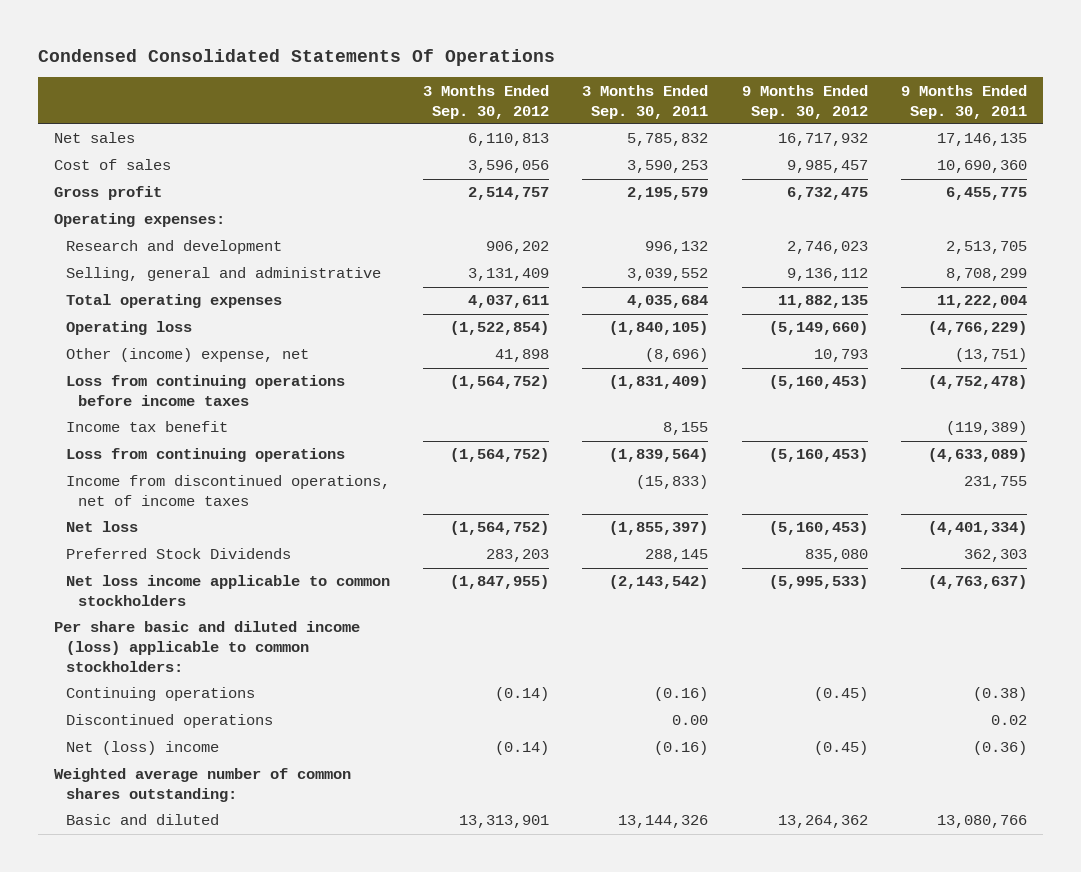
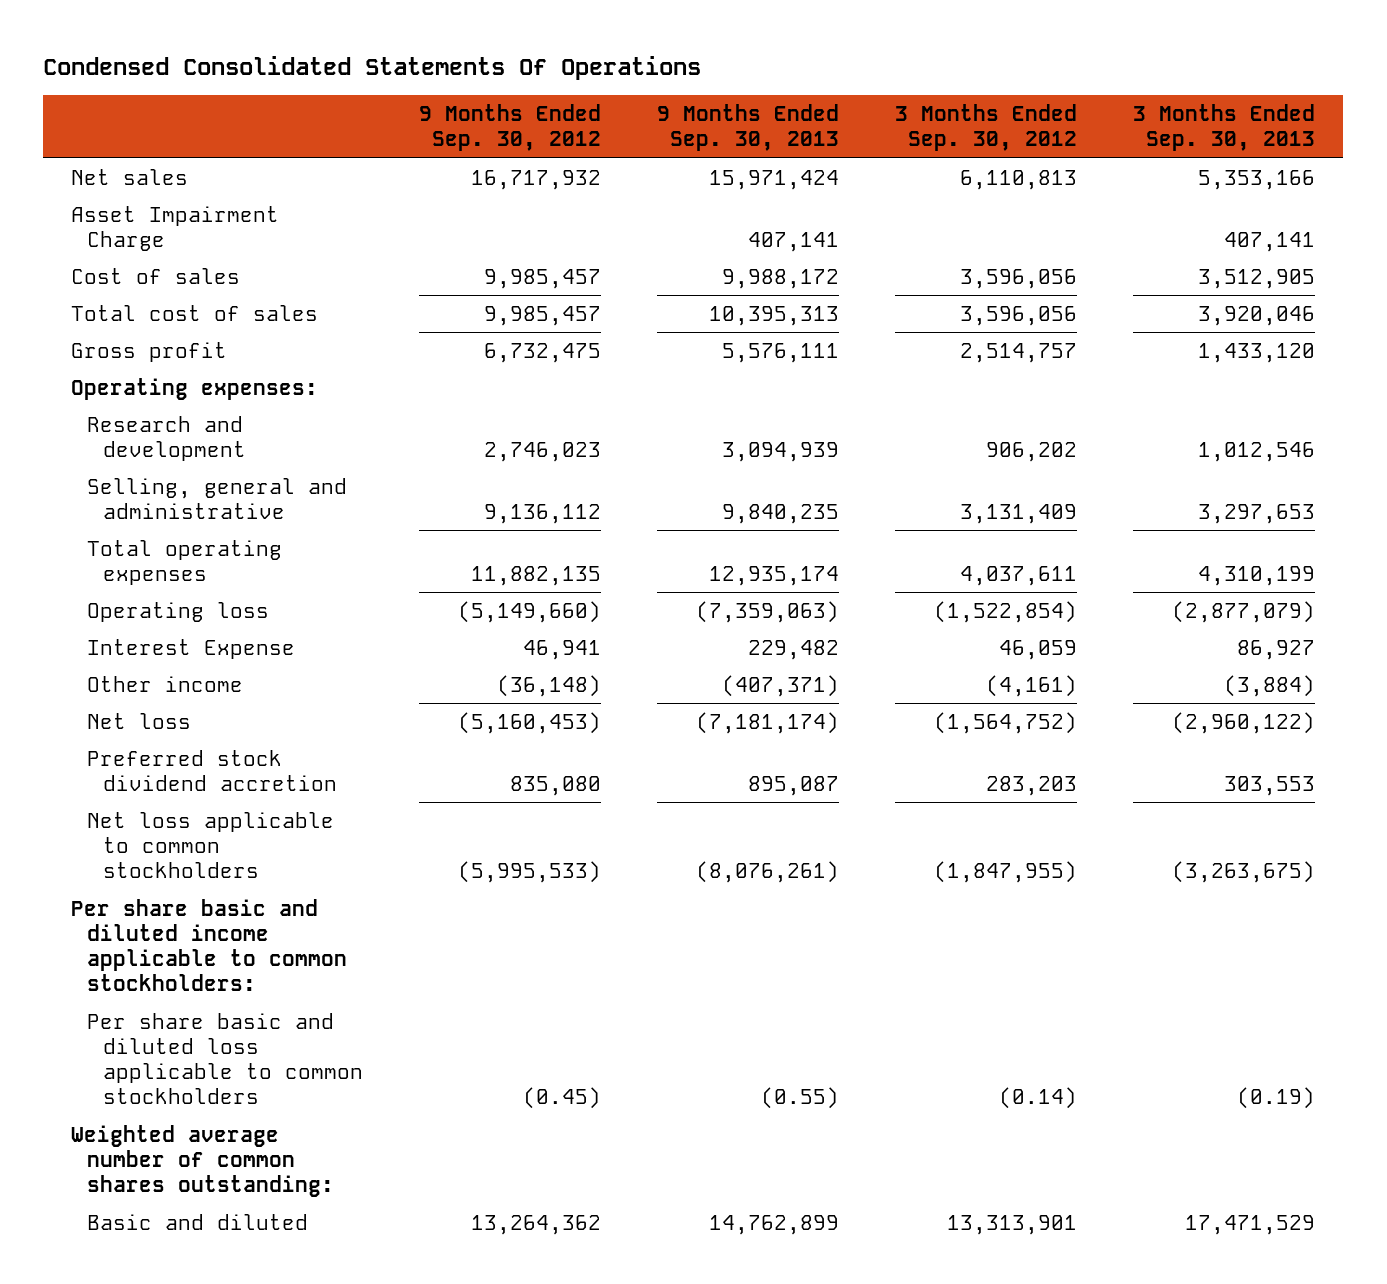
[582,84,709,119] 3 Months Ended Sep. 30, 2011 -> none
[900,84,1027,119] 9 Months Ended Sep. 30, 2011 -> none
none -> [657,104,840,152] 9 Months Ended Sep. 30, 2013
none -> [1133,104,1316,152] 3 Months Ended Sep. 30, 2013
none -> [71,205,280,251] Asset Impairment Charge
none -> [71,304,319,321] Total cost of sales
[66,375,346,407] Loss from continuing operations before income taxes -> none
[66,421,229,433] Income tax benefit -> none
[66,448,346,463] Loss from continuing operations -> none
[66,475,391,507] Income from discontinued operations, net of income taxes -> none
none -> [87,638,296,659] Interest Expense
[66,348,310,363] Other (income) expense, net -> [87,675,244,692] Other income
[495,349,550,363] 41,898 -> [986,674,1078,697] (4,161)
[813,349,868,363] 10,793 -> [497,674,602,697] (36,148)
[66,714,274,729] Discontinued operations -> none
[66,741,220,756] Net (loss) income -> none
[66,548,292,560] Preferred Stock Dividends -> [87,749,337,791] Preferred stock dividend accretion
[66,575,391,607] Net loss income applicable to common stockholders -> [87,811,335,879] Net loss applicable to common stockholders
[54,621,361,672] Per share basic and diluted income (loss) applicable to common stockholders: -> [71,898,348,992] Per share basic and diluted income applicable to common stockholders:
[66,687,256,702] Continuing operations -> [87,1012,363,1105] Per share basic and diluted loss applicable to common stockholders

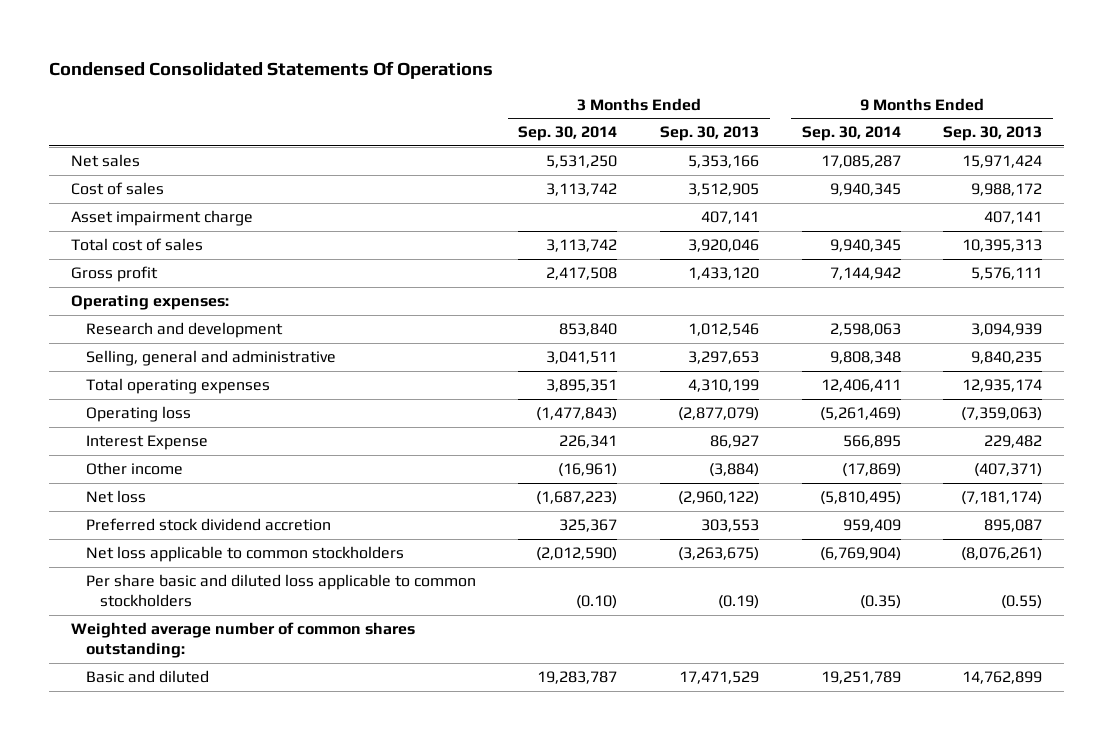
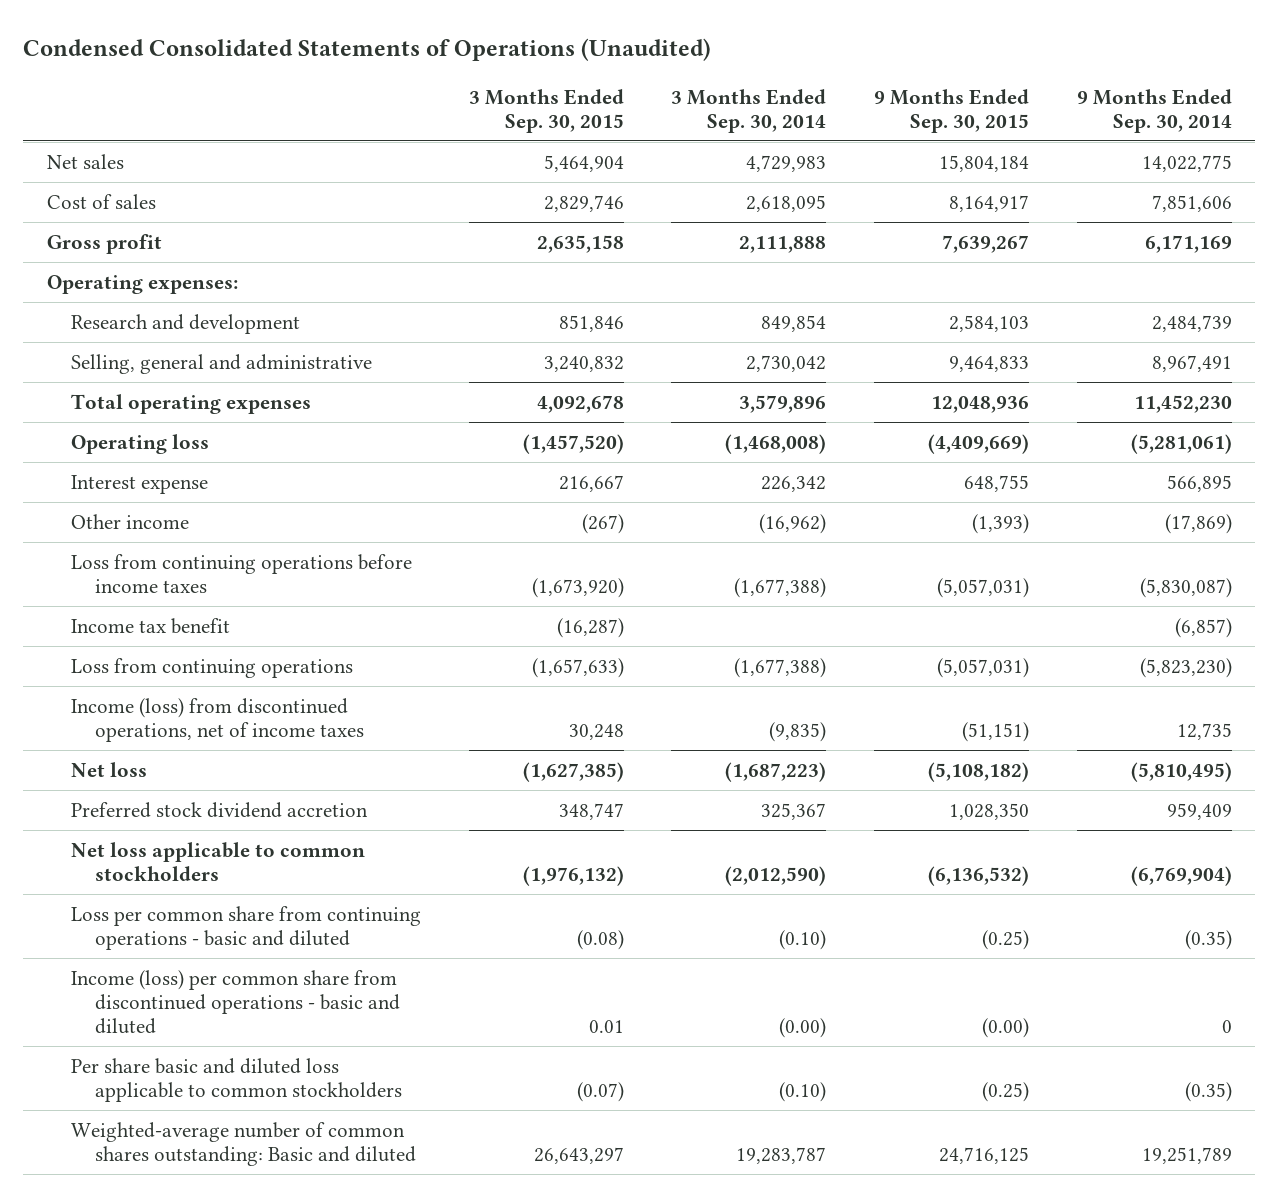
[49,60,494,79] Condensed Consolidated Statements Of Operations -> [23,37,712,61] Condensed Consolidated Statements of Operations (Unaudited)
[660,126,760,142] Sep. 30, 2013 -> none
[943,126,1043,142] Sep. 30, 2013 -> none
none -> [468,88,624,133] 3 Months Ended Sep. 30, 2015
none -> [874,88,1030,133] 9 Months Ended Sep. 30, 2015
[70,210,253,227] Asset impairment charge -> none
[70,238,203,252] Total cost of sales -> none
[546,155,618,169] 5,531,250 -> [746,154,827,172] 4,729,983
[820,155,901,169] 17,085,287 -> [1141,154,1232,172] 14,022,775
[546,183,618,197] 3,113,742 -> [746,194,827,212] 2,618,095
[829,183,901,197] 9,940,345 -> [1151,194,1232,212] 7,851,606
[546,267,618,281] 2,417,508 -> [739,235,827,253] 2,111,888
[829,267,901,281] 7,144,942 -> [1144,234,1232,253] 6,171,169
[559,323,618,337] 853,840 -> [761,314,827,332] 849,854
[829,323,901,337] 2,598,063 -> [1151,314,1232,332] 2,484,739
[546,351,618,365] 3,041,511 -> [746,354,827,372] 2,730,042
[829,351,901,365] 9,808,348 -> [1151,354,1232,372] 8,967,491
[546,379,618,393] 3,895,351 -> [739,394,827,413] 3,579,896
[820,379,901,393] 12,406,411 -> [1133,394,1232,413] 11,452,230
[536,407,618,422] (1,477,843) -> [725,433,827,454] (1,468,008)
[819,407,901,422] (5,261,469) -> [1130,433,1232,454] (5,281,061)
[85,435,208,451] Interest Expense -> [71,474,209,494] Interest expense
[559,435,618,449] 226,341 -> [761,475,827,492] 226,342
[558,463,618,478] (16,961) -> [759,513,827,534] (16,962)
none -> [71,553,413,593] Loss from continuing operations before income taxes
none -> [71,617,231,634] Income tax benefit
none -> [71,657,354,678] Loss from continuing operations
none -> [71,697,365,742] Income (loss) from discontinued operations, net of income taxes
none -> [71,905,422,950] Loss per common share from continuing operations - basic and diluted
none -> [71,969,401,1035] Income (loss) per common share from discontinued operations - basic and diluted
[70,622,415,659] Weighted average number of common shares outstanding: -> none
[85,670,209,684] Basic and diluted -> [71,1121,417,1166] Weighted-average number of common shares outstanding: Basic and diluted

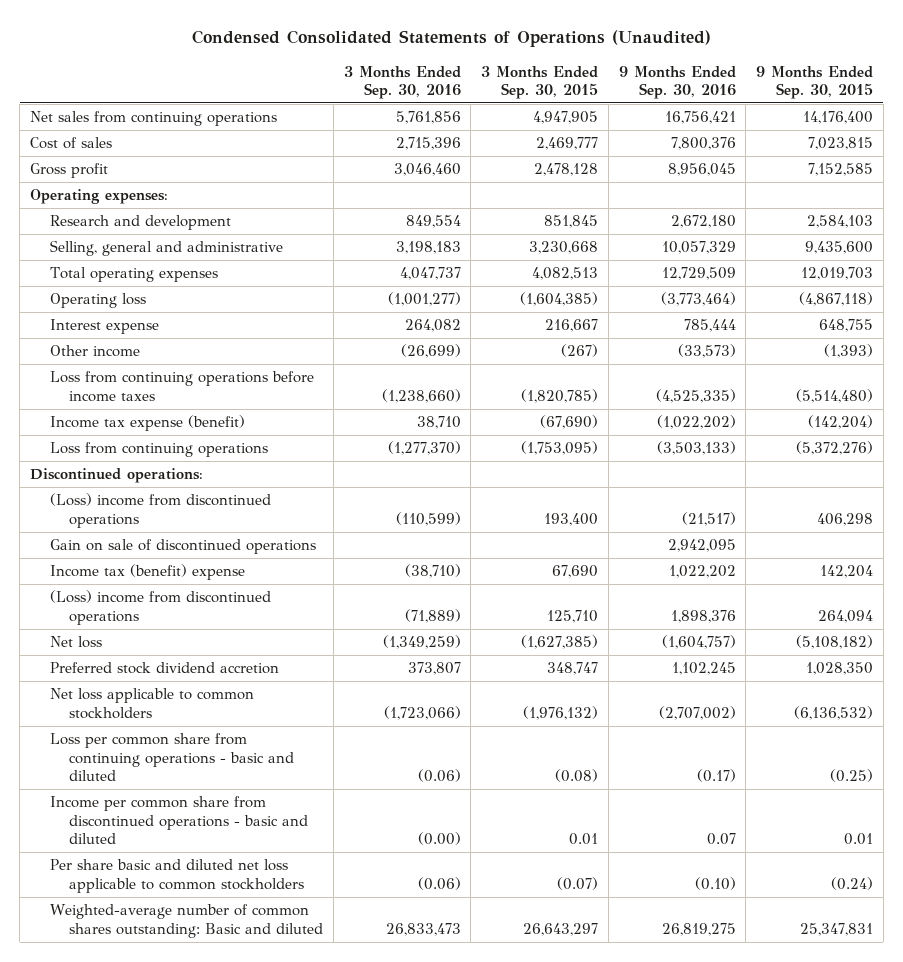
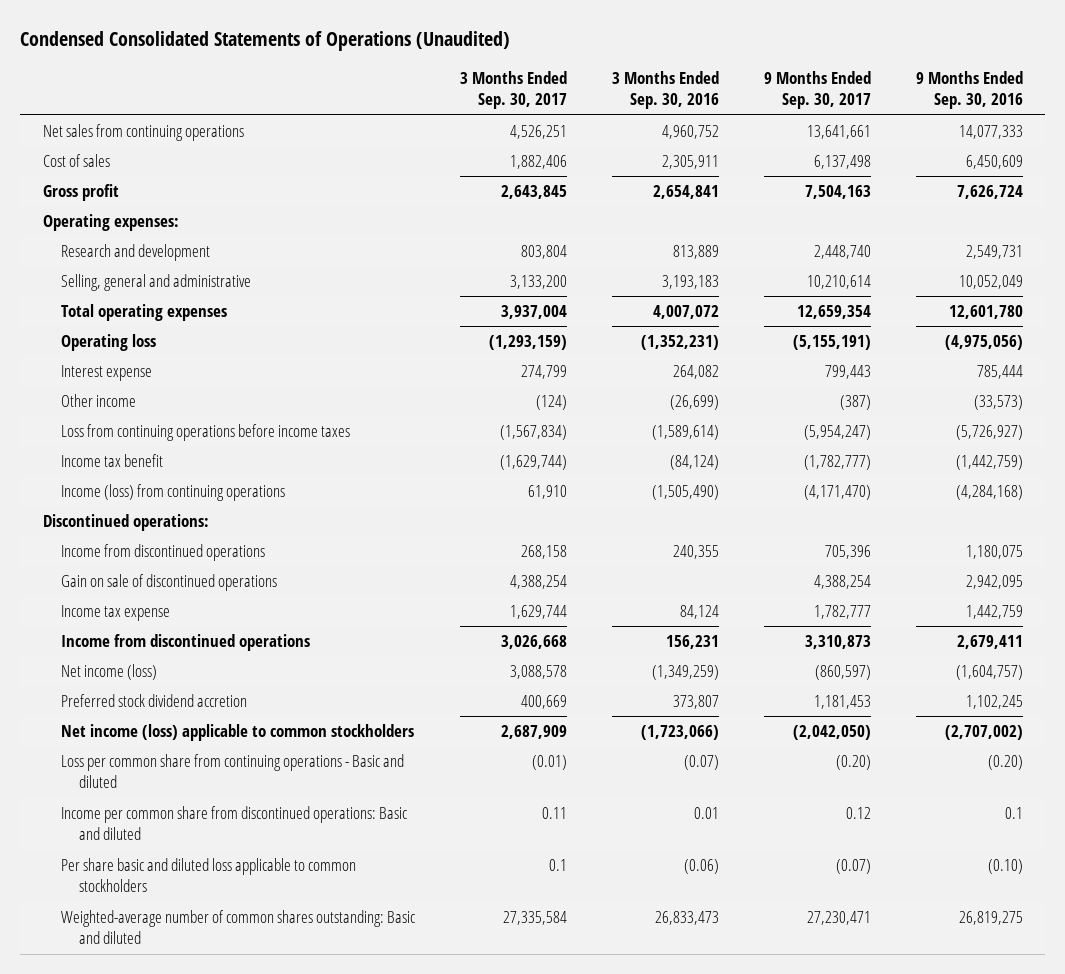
[481,65,599,99] 3 Months Ended Sep. 30, 2015 -> none
[756,65,874,99] 9 Months Ended Sep. 30, 2015 -> none
none -> [459,71,567,110] 3 Months Ended Sep. 30, 2017
none -> [763,71,871,110] 9 Months Ended Sep. 30, 2017
[395,111,461,125] 5,761,856 -> [661,125,719,140] 4,960,752
[664,111,736,125] 16,756,421 -> [958,125,1023,140] 14,077,333
[395,137,461,151] 2,715,396 -> [661,155,719,170] 2,305,911
[670,137,736,151] 7,800,376 -> [965,155,1023,170] 6,450,609
[393,163,461,177] 3,046,460 -> [652,185,719,200] 2,654,841
[667,163,736,177] 8,956,045 -> [956,185,1023,200] 7,626,724
[405,215,461,229] 849,554 -> [672,245,719,260] 813,889
[670,215,736,229] 2,672,180 -> [965,245,1023,260] 2,549,731
[395,241,461,255] 3,198,183 -> [661,275,719,290] 3,193,183
[661,241,736,255] 10,057,329 -> [958,275,1023,290] 10,052,049
[399,267,461,281] 4,047,737 -> [652,305,719,320] 4,007,072
[661,267,736,281] 12,729,509 -> [948,305,1023,320] 12,601,780
[387,292,461,307] (1,001,277) -> [640,335,719,351] (1,352,231)
[660,292,736,307] (3,773,464) -> [944,335,1023,351] (4,975,056)
[381,388,461,403] (1,238,660) -> [651,425,719,441] (1,589,614)
[655,388,736,403] (4,525,335) -> [955,425,1023,441] (5,726,927)
[49,415,245,432] Income tax expense (benefit) -> [60,454,163,468] Income tax benefit
[416,416,461,430] 38,710 -> [669,455,719,471] (84,124)
[656,415,736,430] (1,022,202) -> [955,455,1023,471] (1,442,759)
[49,442,268,458] Loss from continuing operations -> [60,484,285,502] Income (loss) from continuing operations
[387,441,461,456] (1,277,370) -> [651,485,719,501] (1,505,490)
[656,441,736,456] (3,503,133) -> [955,485,1023,501] (4,284,168)
[49,493,271,528] (Loss) income from discontinued operations -> [60,544,265,562] Income from discontinued operations
[395,511,461,526] (110,599) -> [672,545,719,560] 240,355
[681,511,736,526] (21,517) -> [965,545,1023,560] 1,180,075
[49,564,245,581] Income tax (benefit) expense -> [60,605,170,622] Income tax expense
[404,564,461,579] (38,710) -> [679,605,719,620] 84,124
[668,565,736,579] 1,022,202 -> [965,605,1023,620] 1,442,759
[49,590,271,625] (Loss) income from discontinued operations -> [60,634,310,652] Income from discontinued operations
[404,608,461,623] (71,889) -> [665,635,719,650] 156,231
[670,609,736,623] 1,898,376 -> [956,635,1023,650] 2,679,411
[49,636,102,649] Net loss -> [60,664,157,681] Net income (loss)
[49,688,254,719] Net loss applicable to common stockholders -> [60,724,414,742] Net income (loss) applicable to common stockholders
[49,733,295,782] Loss per common share from continuing operations - basic and diluted -> [60,754,404,789] Loss per common share from continuing operations - Basic and diluted
[417,769,461,783] (0.06) -> [683,755,719,771] (0.07)
[696,769,736,783] (0.17) -> [987,755,1023,771] (0.20)
[49,796,309,845] Income per common share from discontinued operations - basic and diluted -> [60,806,407,841] Income per common share from discontinued operations: Basic and diluted
[417,832,461,846] (0.00) -> [693,807,719,820] 0.01
[706,833,736,846] 0.07 -> [1004,807,1023,820] 0.1
[49,859,305,893] Per share basic and diluted net loss applicable to common stockholders -> [60,858,356,893] Per share basic and diluted loss applicable to common stockholders

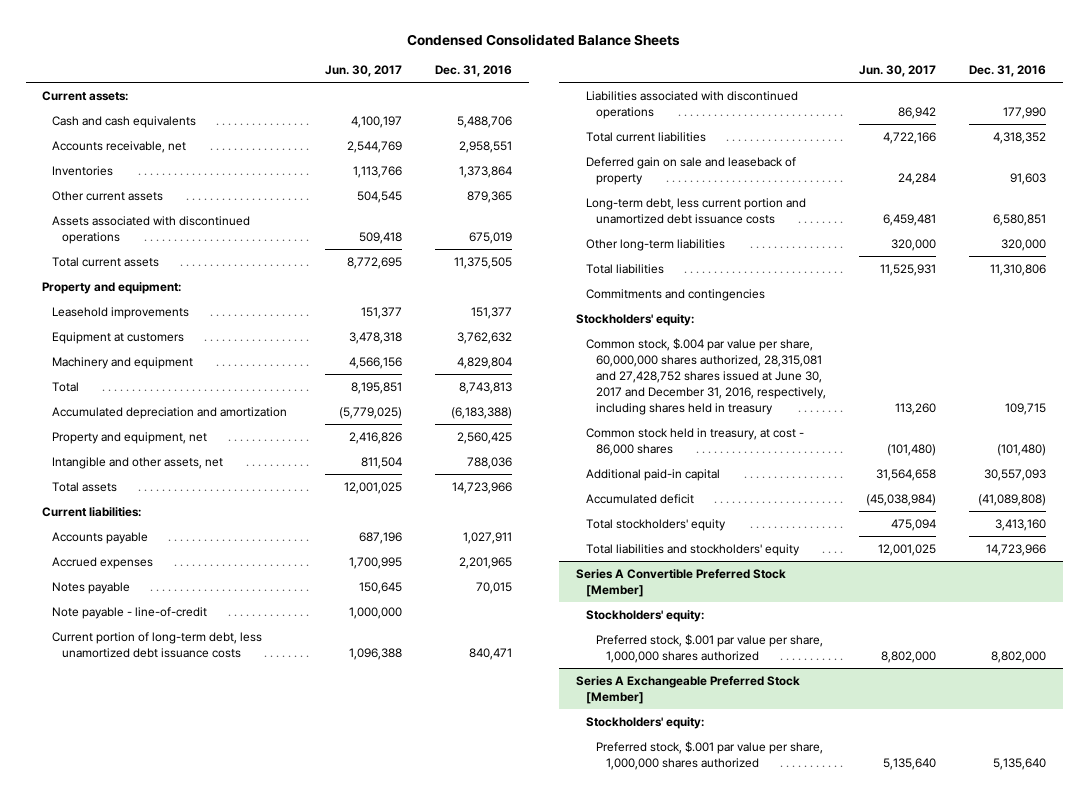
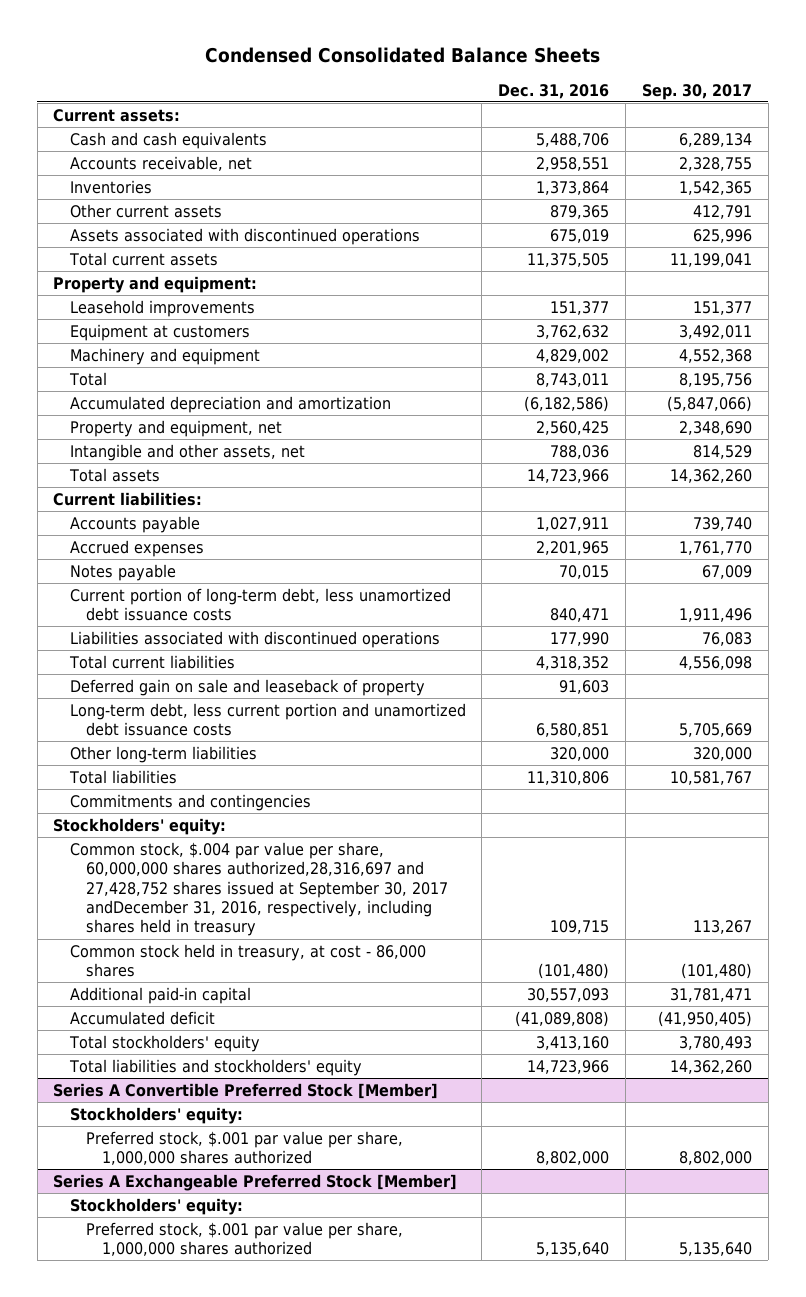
[325,65,403,78] Jun. 30, 2017 -> none
none -> [642,83,753,100] Sep. 30, 2017
[457,357,513,370] 4,829,804 -> [536,348,610,363] 4,829,002
[459,382,513,395] 8,743,813 -> [536,372,610,387] 8,743,011
[451,407,513,420] (6,183,388) -> [524,395,610,412] (6,182,586)
[52,607,208,620] Note payable - line-of-credit -> none
[586,338,827,415] Common stock, $.004 par value per share, 60,000,000 shares authorized, 28,315,081 and 27,428,752 shares issued at June 30, 2017 and December 31, 2016, respectively, including shares held in treasury -> [69,841,448,937] Common stock, $.004 par value per share, 60,000,000 shares authorized,28,316,697 and 27,428,752 shares issued at September 30, 2017 andDecember 31, 2016, respectively, including shares held in treasury

